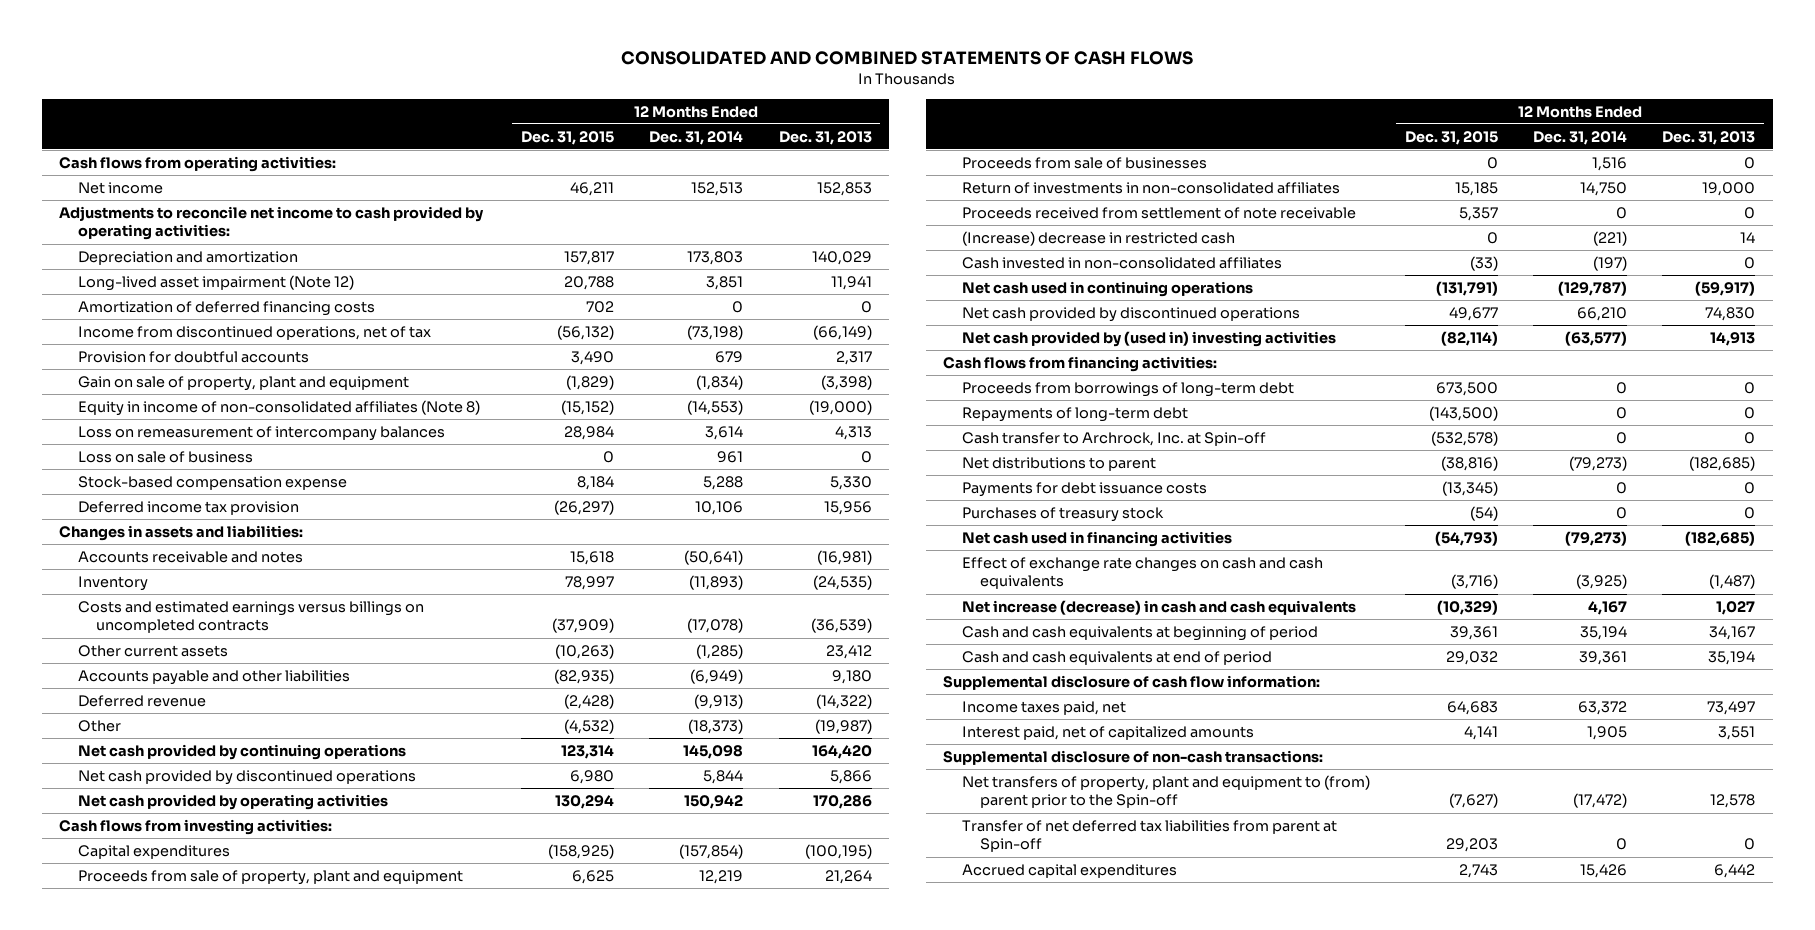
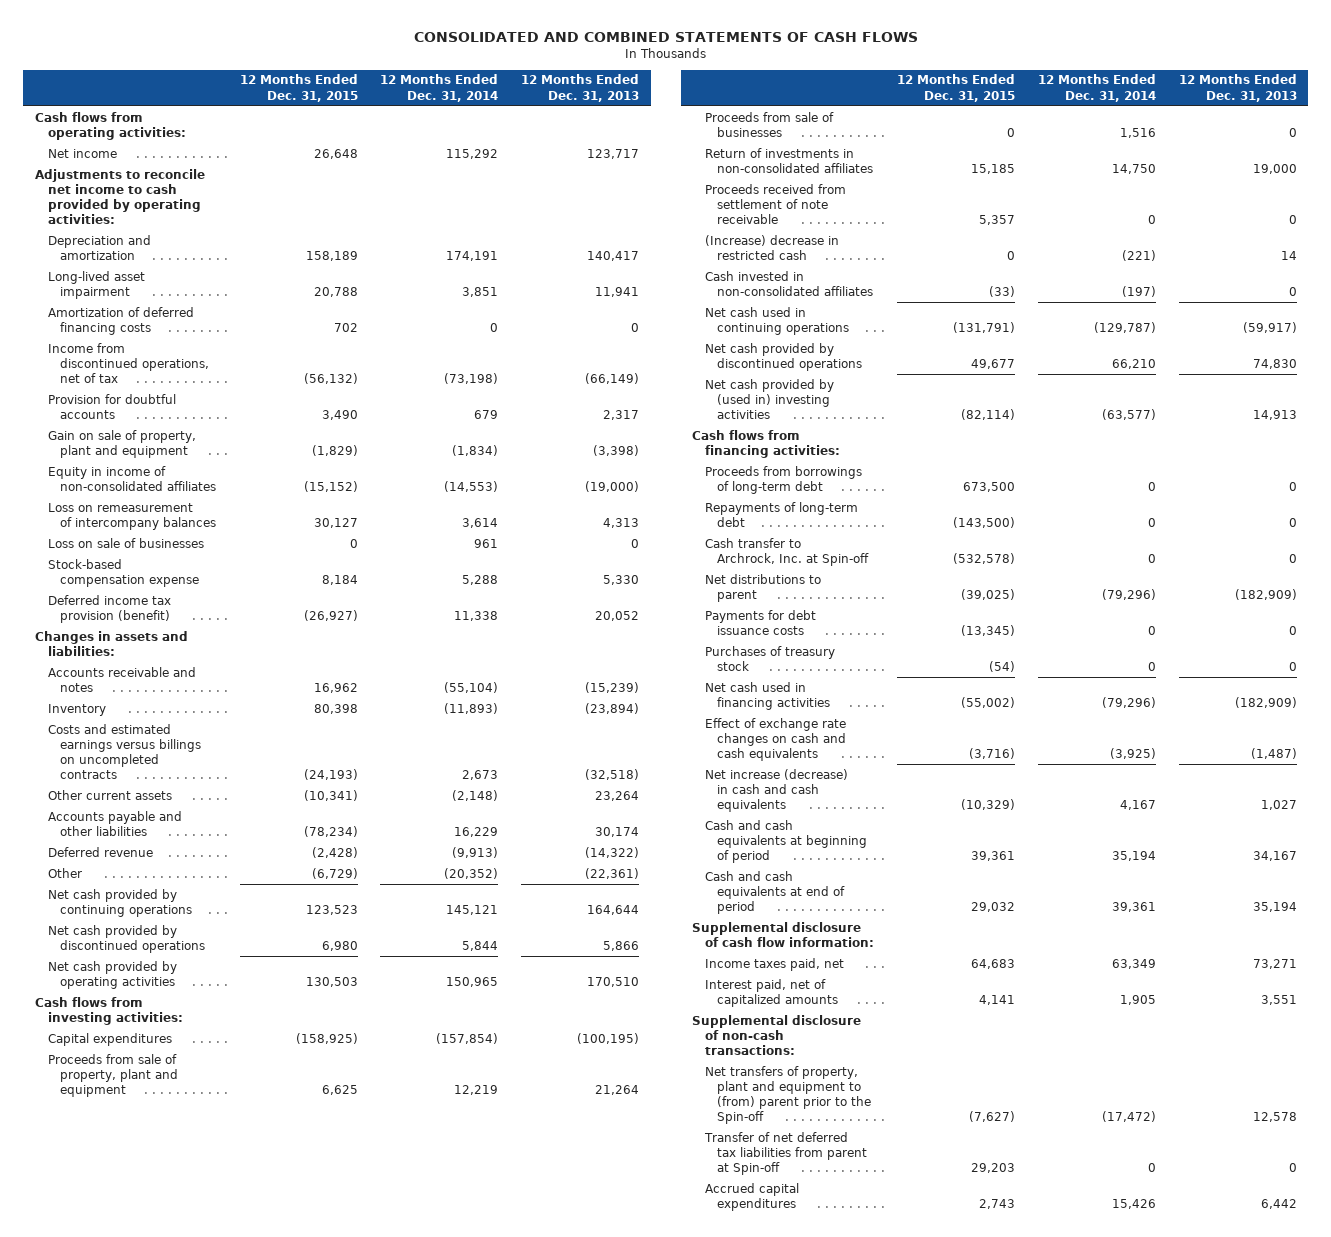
[569,181,614,196] 46,211 -> [313,148,358,159] 26,648
[691,181,744,196] 152,513 -> [446,148,499,159] 115,292
[816,181,872,196] 152,853 -> [587,148,640,159] 123,717
[563,250,614,265] 157,817 -> [305,250,358,261] 158,189
[687,250,744,265] 173,803 -> [446,250,499,261] 174,191
[811,250,872,265] 140,029 -> [587,250,640,261] 140,417
[77,274,354,291] Long-lived asset impairment (Note 12) -> [47,270,145,299] Long-lived asset impairment
[77,399,480,416] Equity in income of non-consolidated affiliates (Note 8) -> [47,465,217,491] Equity in income of non-consolidated affiliates
[563,425,614,440] 28,984 -> [313,517,358,528] 30,127
[77,450,253,463] Loss on sale of business -> [47,537,204,548] Loss on sale of businesses
[77,500,299,515] Deferred income tax provision -> [47,594,171,623] Deferred income tax provision (benefit)
[553,499,614,515] (26,297) -> [303,609,358,621] (26,927)
[695,500,744,515] 10,106 -> [454,610,499,621] 11,338
[823,500,872,515] 15,956 -> [595,610,640,621] 20,052
[569,550,614,565] 15,618 -> [313,682,358,693] 16,962
[684,549,744,565] (50,641) -> [444,681,499,693] (55,104)
[816,549,872,565] (16,981) -> [585,681,640,693] (15,239)
[564,575,614,590] 78,997 -> [313,703,358,714] 80,398
[812,574,872,590] (24,535) -> [585,702,640,714] (23,894)
[551,618,614,634] (37,909) -> [303,769,358,781] (24,193)
[687,618,744,634] (17,078) -> [462,770,499,781] 2,673
[810,618,872,634] (36,539) -> [585,769,640,781] (32,518)
[554,643,614,659] (10,263) -> [303,789,358,801] (10,341)
[696,643,744,659] (1,285) -> [452,789,499,801] (2,148)
[825,644,872,659] 23,412 -> [595,790,640,801] 23,264
[553,668,614,684] (82,935) -> [303,825,358,837] (78,234)
[690,668,744,684] (6,949) -> [454,826,499,837] 16,229
[831,669,872,684] 9,180 -> [595,826,640,837] 30,174
[563,718,614,734] (4,532) -> [311,867,358,879] (6,729)
[688,718,744,734] (18,373) -> [444,867,499,879] (20,352)
[814,718,872,734] (19,987) -> [585,867,640,879] (22,361)
[560,744,614,759] 123,314 -> [305,904,358,915] 123,523
[683,744,744,759] 145,098 -> [446,904,499,915] 145,121
[811,744,872,759] 164,420 -> [587,904,640,915] 164,644
[554,794,614,809] 130,294 -> [305,976,358,987] 130,503
[684,794,744,809] 150,942 -> [446,976,499,987] 150,965
[812,794,872,809] 170,286 -> [587,976,640,987] 170,510
[1440,455,1498,471] (38,816) -> [960,588,1015,600] (39,025)
[1569,455,1628,471] (79,273) -> [1101,588,1156,600] (79,296)
[1689,455,1756,471] (182,685) -> [1234,588,1297,600] (182,909)
[1434,530,1498,546] (54,793) -> [960,696,1015,708] (55,002)
[1565,530,1628,546] (79,273) -> [1101,696,1156,708] (79,296)
[1685,530,1756,546] (182,685) -> [1234,696,1297,708] (182,909)
[1578,700,1628,715] 63,372 -> [1111,958,1156,969] 63,349
[1707,700,1756,715] 73,497 -> [1252,958,1297,969] 73,271

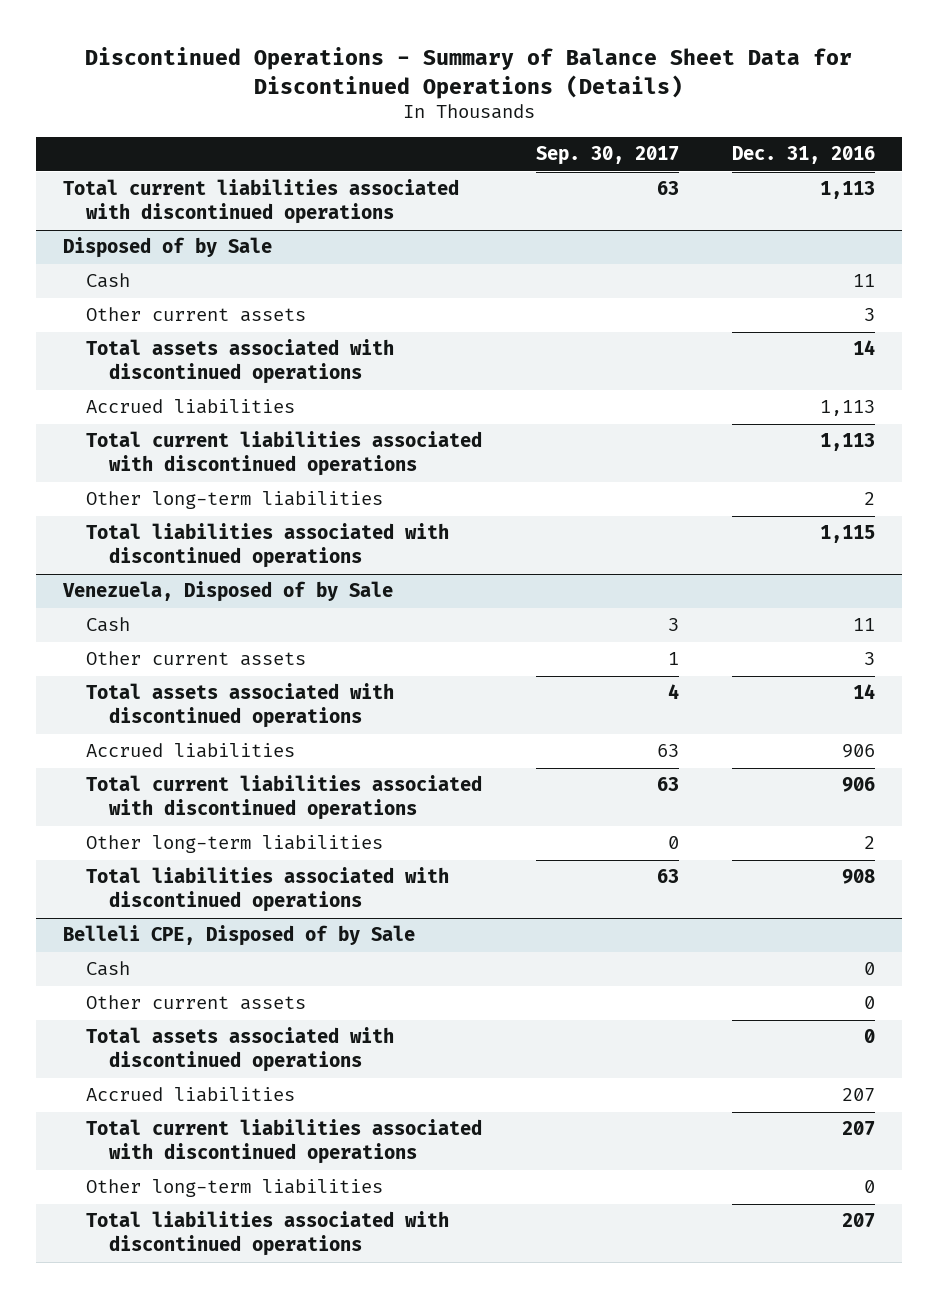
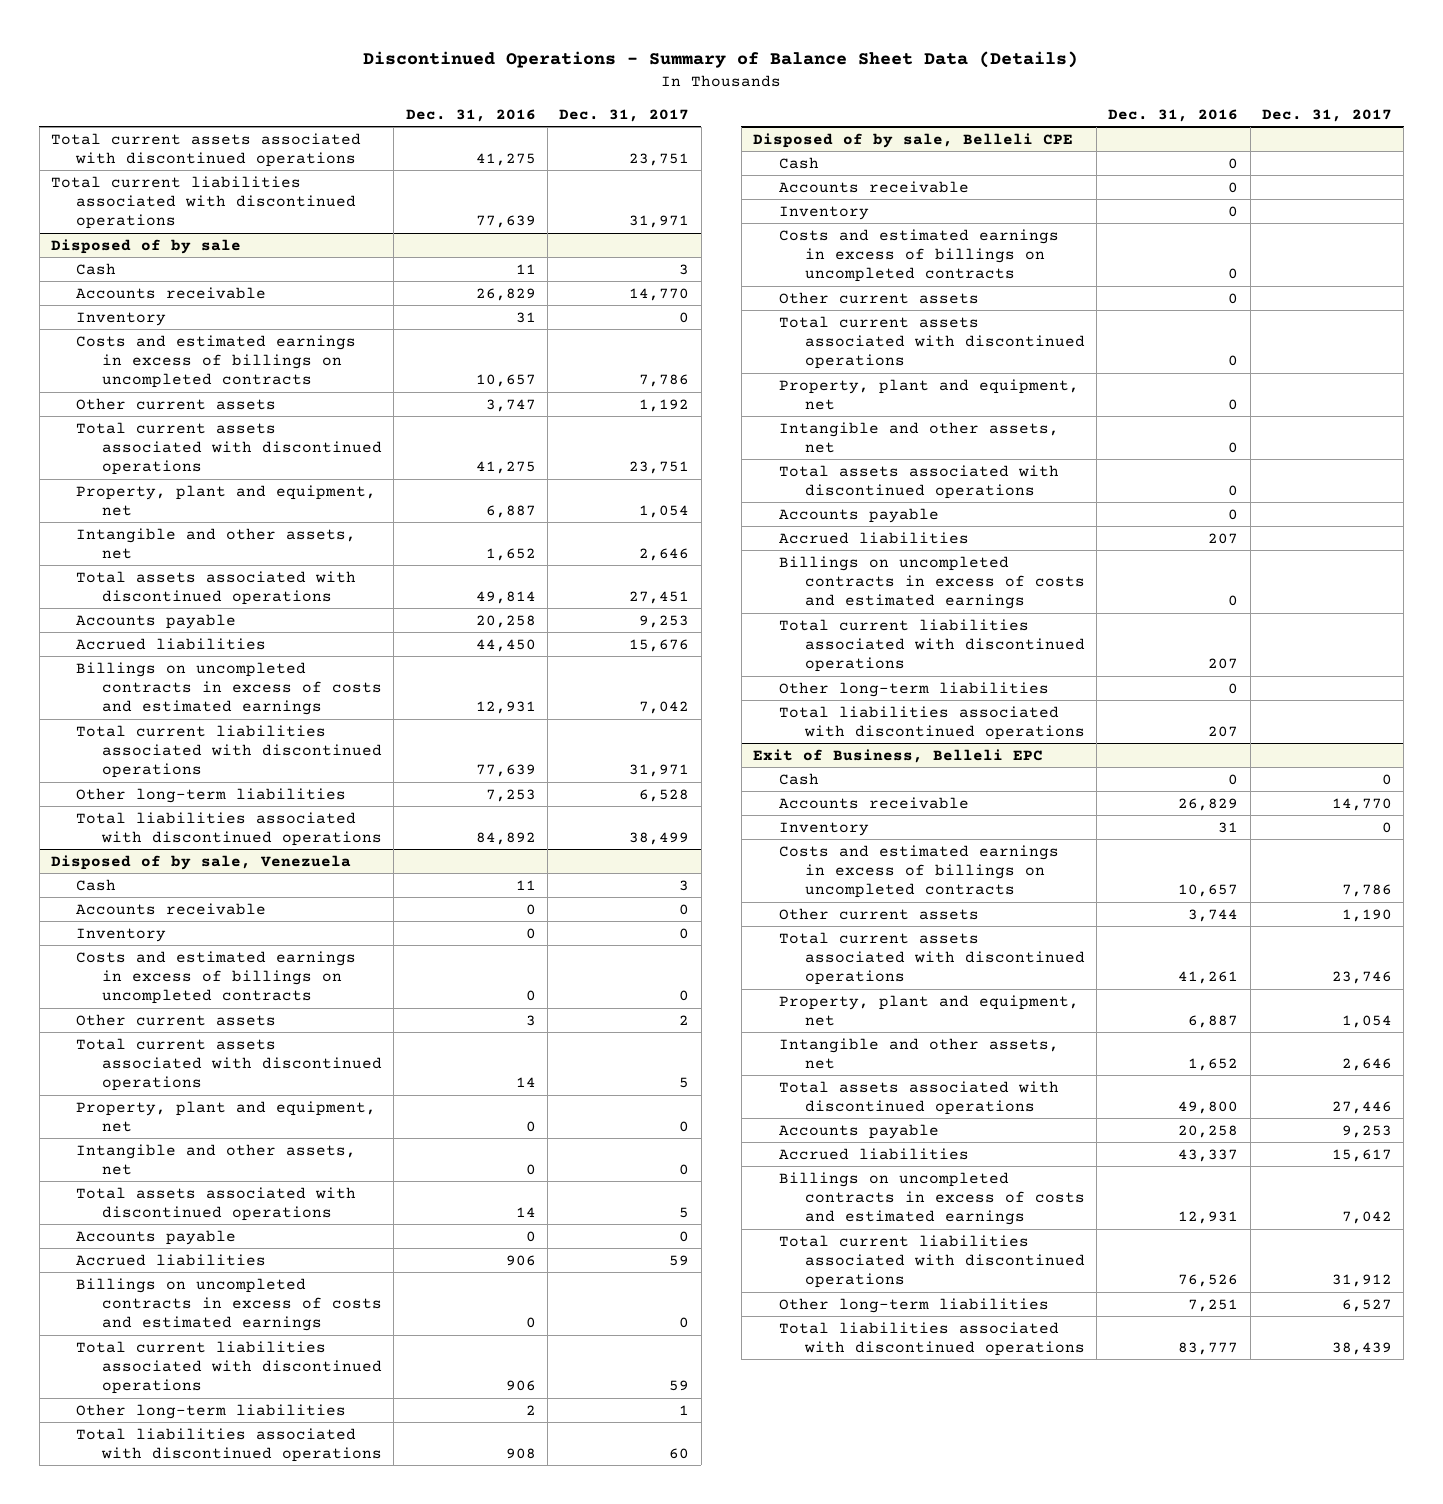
[85,46,853,99] Discontinued Operations - Summary of Balance Sheet Data for Discontinued Operations (Details) -> [363,51,1079,69] Discontinued Operations - Summary of Balance Sheet Data (Details)
[535,146,679,166] Sep. 30, 2017 -> none
none -> [559,108,690,122] Dec. 31, 2017
none -> [50,132,361,167] Total current assets associated with discontinued operations
[820,181,876,200] 1,113 -> [475,215,536,229] 77,639
[63,237,273,259] Disposed of by Sale -> [50,238,241,254] Disposed of by sale
none -> [76,286,267,299] Accounts receivable
none -> [76,311,167,326] Inventory
none -> [76,334,357,389] Costs and estimated earnings in excess of billings on uncompleted contracts
[864,308,876,322] 3 -> [485,398,536,412] 3,747
none -> [76,421,383,476] Total current assets associated with discontinued operations
none -> [76,484,377,516] Property, plant and equipment, net
none -> [76,527,357,559] Intangible and other assets, net
[853,340,876,356] 14 -> [475,590,536,604] 49,814
none -> [76,613,237,629] Accounts payable
[820,400,876,417] 1,113 -> [475,638,536,652] 44,450
none -> [76,661,383,716] Billings on uncompleted contracts in excess of costs and estimated earnings
[820,433,876,452] 1,113 -> [475,764,536,778] 77,639
[864,492,876,506] 2 -> [485,788,536,802] 7,253
[820,525,876,544] 1,115 -> [475,831,536,845] 84,892
[62,581,394,603] Venezuela, Disposed of by Sale -> [50,854,351,870] Disposed of by sale, Venezuela
none -> [76,902,267,915] Accounts receivable
none -> [76,927,167,942] Inventory
none -> [76,950,357,1005] Costs and estimated earnings in excess of billings on uncompleted contracts
none -> [76,1037,383,1092] Total current assets associated with discontinued operations
none -> [76,1100,377,1132] Property, plant and equipment, net
none -> [76,1143,357,1175] Intangible and other assets, net
none -> [76,1229,237,1245] Accounts payable
none -> [76,1277,383,1332] Billings on uncompleted contracts in excess of costs and estimated earnings
[63,925,416,947] Belleli CPE, Disposed of by Sale -> [753,132,1074,148] Disposed of by sale, Belleli CPE
none -> [778,180,969,193] Accounts receivable
none -> [778,205,869,220] Inventory
none -> [778,228,1059,283] Costs and estimated earnings in excess of billings on uncompleted contracts
none -> [778,315,1085,370] Total current assets associated with discontinued operations
none -> [778,378,1079,410] Property, plant and equipment, net
none -> [778,421,1059,453] Intangible and other assets, net
none -> [778,507,939,523] Accounts payable
none -> [778,555,1085,610] Billings on uncompleted contracts in excess of costs and estimated earnings
none -> [753,748,1044,763] Exit of Business, Belleli EPC
none -> [778,772,819,785] Cash
none -> [778,796,969,809] Accounts receivable
none -> [778,821,869,836] Inventory
none -> [778,844,1059,899] Costs and estimated earnings in excess of billings on uncompleted contracts
none -> [778,907,979,920] Other current assets
none -> [778,931,1085,986] Total current assets associated with discontinued operations
none -> [778,994,1079,1026] Property, plant and equipment, net
none -> [778,1037,1059,1069] Intangible and other assets, net
none -> [778,1080,1059,1115] Total assets associated with discontinued operations
none -> [778,1123,939,1139] Accounts payable
none -> [778,1147,969,1160] Accrued liabilities
none -> [778,1171,1085,1226] Billings on uncompleted contracts in excess of costs and estimated earnings
none -> [778,1234,1085,1289] Total current liabilities associated with discontinued operations
none -> [778,1297,1049,1313] Other long-term liabilities
none -> [778,1321,1085,1356] Total liabilities associated with discontinued operations

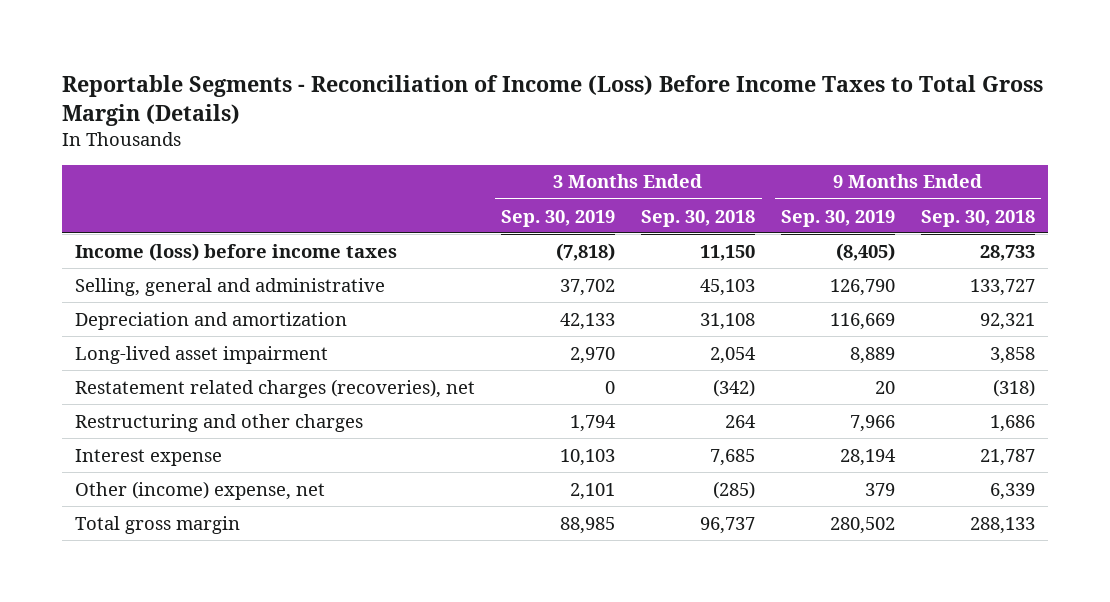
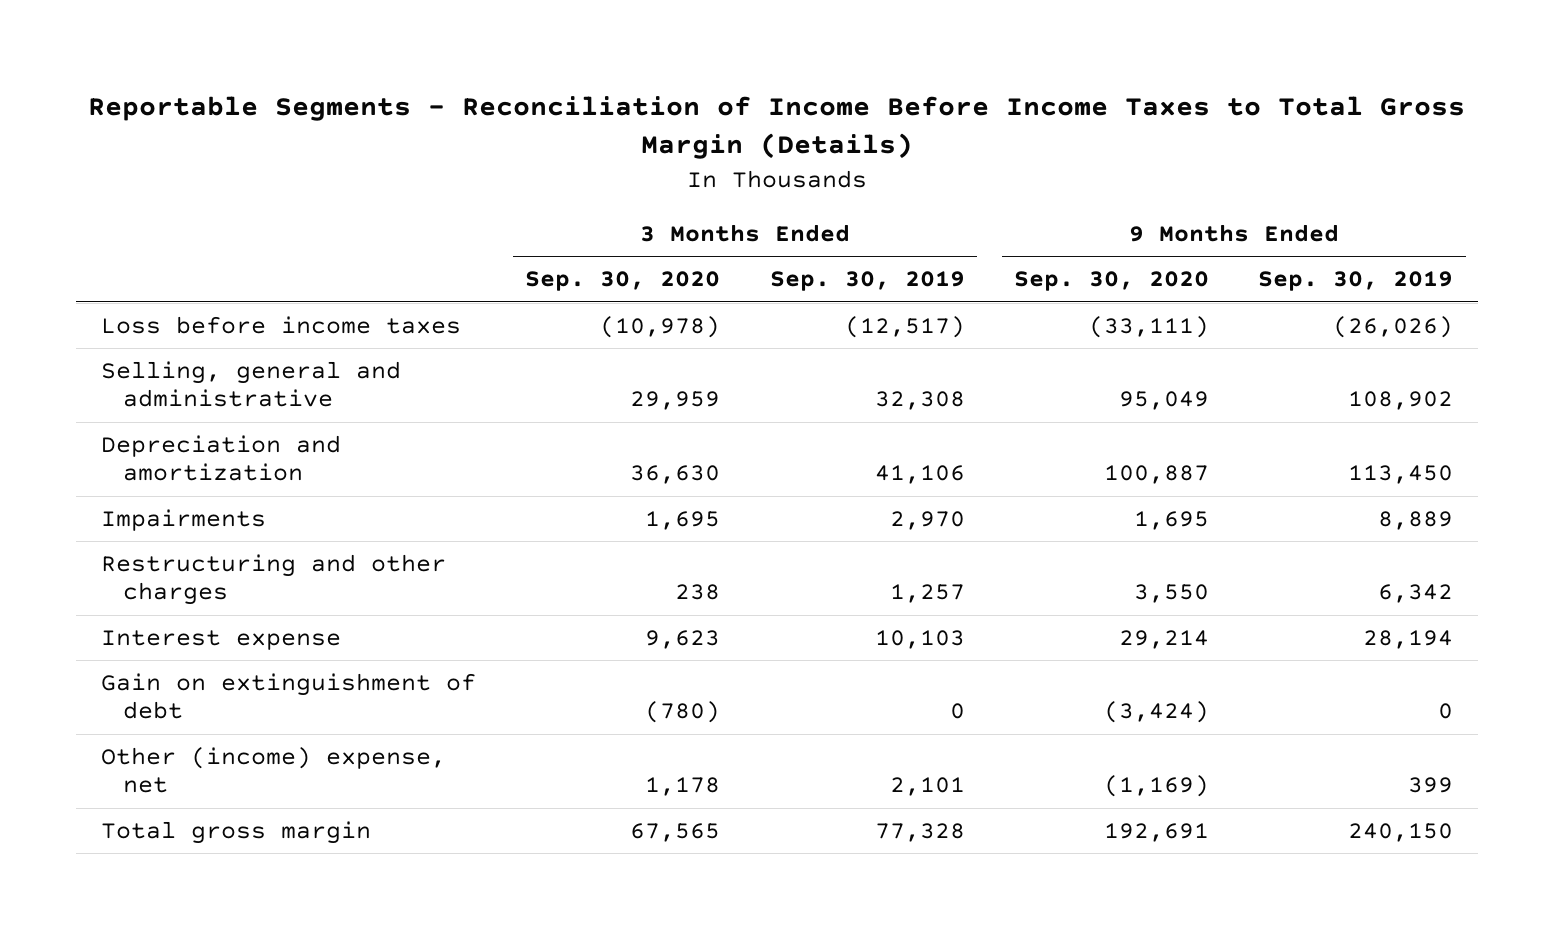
[62,74,1044,126] Reportable Segments - Reconciliation of Income (Loss) Before Income Taxes to Total Gross Margin (Details) -> [88,95,1466,160] Reportable Segments - Reconciliation of Income Before Income Taxes to Total Gross Margin (Details)
[641,209,756,227] Sep. 30, 2018 -> none
[920,209,1035,227] Sep. 30, 2018 -> none
none -> [525,271,721,292] Sep. 30, 2020
none -> [1013,271,1209,292] Sep. 30, 2020
[75,378,476,398] Restatement related charges (recoveries), net -> none
[75,242,398,261] Income (loss) before income taxes -> [100,315,461,334] Loss before income taxes
[556,242,616,261] (7,818) -> [844,315,965,338] (12,517)
[835,242,895,261] (8,405) -> [1333,315,1454,338] (26,026)
[560,278,616,296] 37,702 -> [874,391,965,411] 32,308
[829,278,895,296] 126,790 -> [1348,391,1454,411] 108,902
[560,312,616,330] 42,133 -> [874,465,965,485] 41,106
[829,312,895,330] 116,669 -> [1348,465,1454,485] 113,450
[75,345,329,364] Long-lived asset impairment -> [100,508,266,531] Impairments
[570,414,617,432] 1,794 -> [889,584,965,604] 1,257
[849,414,895,432] 7,966 -> [1378,584,1454,604] 6,342
none -> [100,672,476,720] Gain on extinguishment of debt
[864,482,895,496] 379 -> [1408,777,1454,794] 399
[560,516,616,534] 88,985 -> [874,822,965,842] 77,328
[829,516,895,534] 280,502 -> [1348,822,1454,842] 240,150

